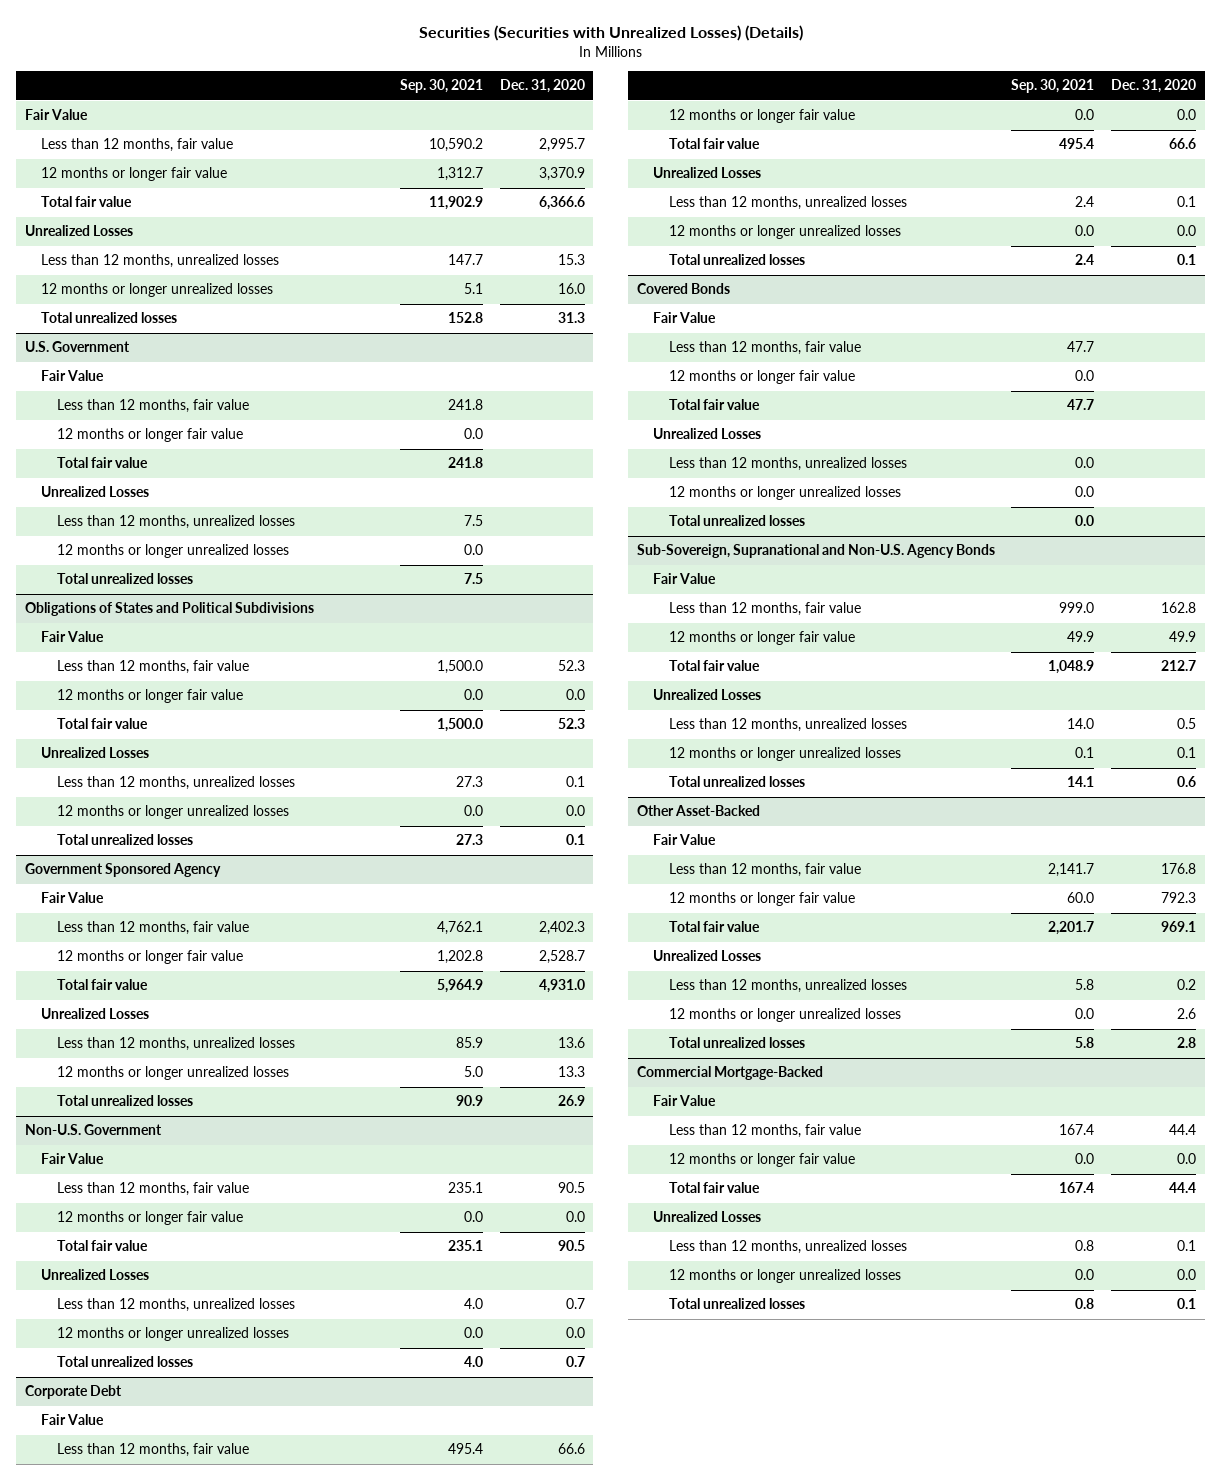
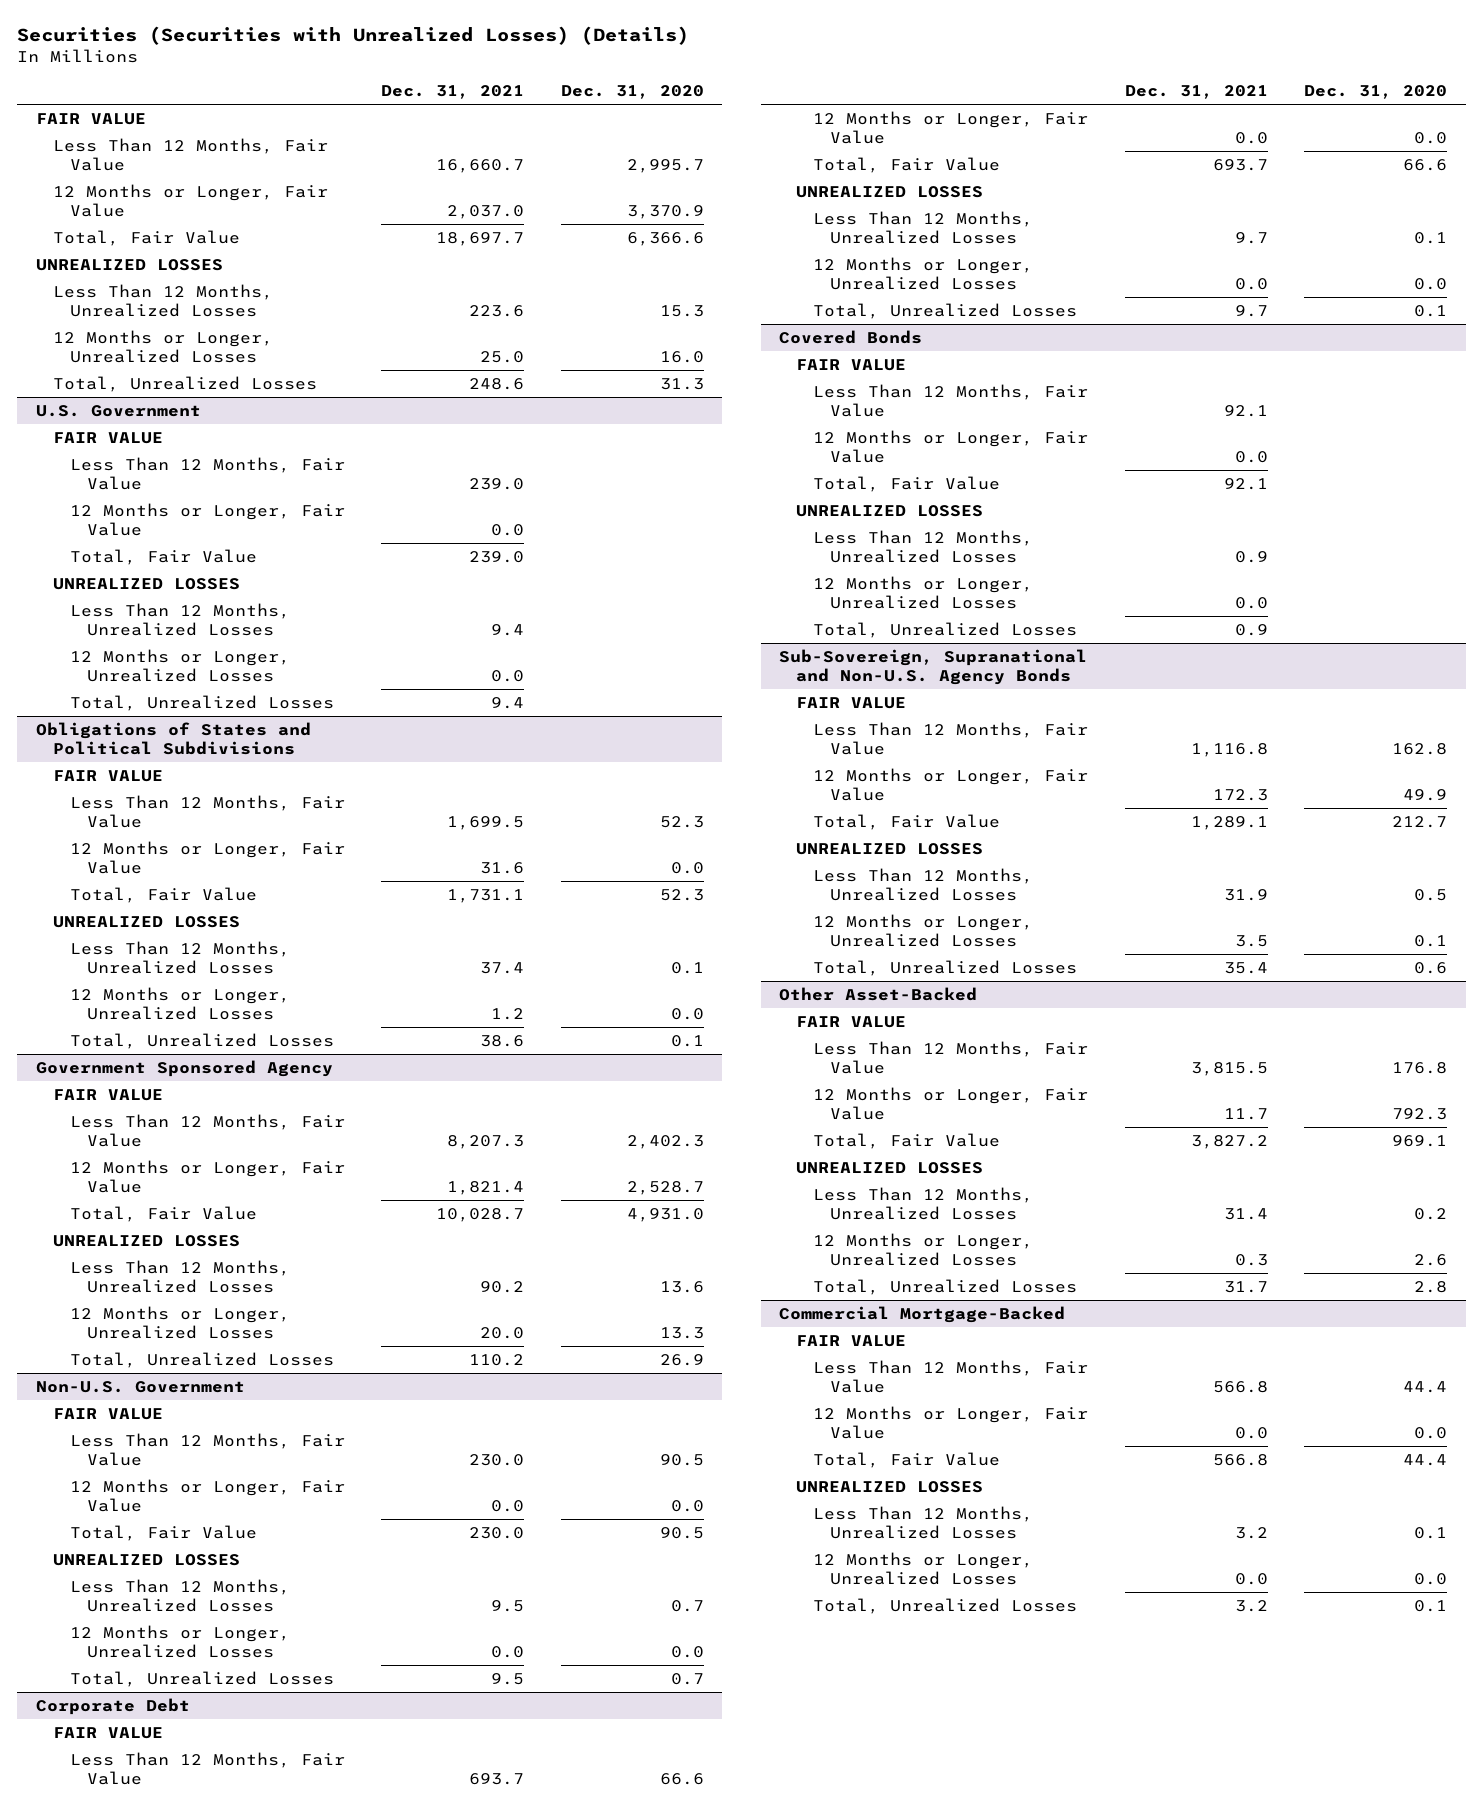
[399,79,483,94] Sep. 30, 2021 -> none
none -> [381,84,525,99] Dec. 31, 2021
[24,109,88,121] Fair Value -> [35,112,146,125] FAIR VALUE
[40,138,233,153] Less than 12 months, fair value -> [52,137,328,171] Less Than 12 Months, Fair Value
[40,167,227,182] 12 months or longer fair value -> [52,183,328,217] 12 Months or Longer, Fair Value
[40,196,132,208] Total fair value -> [52,229,240,246] Total, Fair Value
[24,225,133,237] Unrealized Losses -> [35,258,223,271] UNREALIZED LOSSES
[40,254,279,269] Less than 12 months, unrealized losses -> [52,283,273,317] Less Than 12 Months, Unrealized Losses
[40,283,273,298] 12 months or longer unrealized losses -> [52,329,273,363] 12 Months or Longer, Unrealized Losses
[40,312,177,324] Total unrealized losses -> [52,375,317,392] Total, Unrealized Losses
[40,370,104,382] Fair Value -> [52,431,163,444] FAIR VALUE
[57,399,250,414] Less than 12 months, fair value -> [69,456,345,490] Less Than 12 Months, Fair Value
[57,428,244,443] 12 months or longer fair value -> [69,502,345,536] 12 Months or Longer, Fair Value
[57,457,149,469] Total fair value -> [69,548,257,565] Total, Fair Value
[40,486,149,498] Unrealized Losses -> [52,577,240,590] UNREALIZED LOSSES
[57,515,296,530] Less than 12 months, unrealized losses -> [69,602,290,636] Less Than 12 Months, Unrealized Losses
[57,544,290,559] 12 months or longer unrealized losses -> [69,648,290,682] 12 Months or Longer, Unrealized Losses
[57,573,194,585] Total unrealized losses -> [69,694,334,711] Total, Unrealized Losses
[40,631,104,643] Fair Value -> [52,769,163,782] FAIR VALUE
[57,660,250,675] Less than 12 months, fair value -> [69,794,345,828] Less Than 12 Months, Fair Value
[57,689,244,704] 12 months or longer fair value -> [69,840,345,874] 12 Months or Longer, Fair Value
[57,718,149,730] Total fair value -> [69,886,257,903] Total, Fair Value
[40,747,149,759] Unrealized Losses -> [52,915,240,928] UNREALIZED LOSSES
[57,776,296,791] Less than 12 months, unrealized losses -> [69,940,290,974] Less Than 12 Months, Unrealized Losses
[57,805,290,820] 12 months or longer unrealized losses -> [69,986,290,1020] 12 Months or Longer, Unrealized Losses
[57,834,194,846] Total unrealized losses -> [69,1032,334,1049] Total, Unrealized Losses
[40,892,104,904] Fair Value -> [52,1088,163,1101] FAIR VALUE
[57,921,250,936] Less than 12 months, fair value -> [69,1113,345,1147] Less Than 12 Months, Fair Value
[57,950,244,965] 12 months or longer fair value -> [69,1159,345,1193] 12 Months or Longer, Fair Value
[57,979,149,991] Total fair value -> [69,1205,257,1222] Total, Fair Value
[40,1008,149,1020] Unrealized Losses -> [52,1234,240,1247] UNREALIZED LOSSES
[57,1037,296,1052] Less than 12 months, unrealized losses -> [69,1259,290,1293] Less Than 12 Months, Unrealized Losses
[57,1066,290,1081] 12 months or longer unrealized losses -> [69,1305,290,1339] 12 Months or Longer, Unrealized Losses
[57,1095,194,1107] Total unrealized losses -> [69,1351,334,1368] Total, Unrealized Losses
[40,1153,104,1165] Fair Value -> [52,1407,163,1420] FAIR VALUE
[57,1182,250,1197] Less than 12 months, fair value -> [69,1432,345,1466] Less Than 12 Months, Fair Value
[57,1211,244,1226] 12 months or longer fair value -> [69,1478,345,1512] 12 Months or Longer, Fair Value
[57,1240,149,1252] Total fair value -> [69,1524,257,1541] Total, Fair Value
[40,1269,149,1281] Unrealized Losses -> [52,1553,240,1566] UNREALIZED LOSSES
[57,1298,296,1313] Less than 12 months, unrealized losses -> [69,1578,290,1612] Less Than 12 Months, Unrealized Losses
[57,1327,290,1342] 12 months or longer unrealized losses -> [69,1624,290,1658] 12 Months or Longer, Unrealized Losses
[57,1356,194,1368] Total unrealized losses -> [69,1670,334,1687] Total, Unrealized Losses
[40,1414,104,1426] Fair Value -> [52,1726,163,1739] FAIR VALUE
[57,1443,250,1458] Less than 12 months, fair value -> [69,1751,345,1785] Less Than 12 Months, Fair Value
[669,109,856,124] 12 months or longer fair value -> [812,110,1088,144] 12 Months or Longer, Fair Value
[669,138,761,150] Total fair value -> [812,156,1000,173] Total, Fair Value
[652,167,761,179] Unrealized Losses -> [795,185,983,198] UNREALIZED LOSSES
[669,196,908,211] Less than 12 months, unrealized losses -> [812,210,1033,244] Less Than 12 Months, Unrealized Losses
[669,225,902,240] 12 months or longer unrealized losses -> [812,256,1033,290] 12 Months or Longer, Unrealized Losses
[669,254,806,266] Total unrealized losses -> [812,302,1077,319] Total, Unrealized Losses
[652,312,716,324] Fair Value -> [795,358,906,371] FAIR VALUE
[669,341,862,356] Less than 12 months, fair value -> [812,383,1088,417] Less Than 12 Months, Fair Value
[669,370,856,385] 12 months or longer fair value -> [812,429,1088,463] 12 Months or Longer, Fair Value
[669,399,761,411] Total fair value -> [812,475,1000,492] Total, Fair Value
[652,428,761,440] Unrealized Losses -> [795,504,983,517] UNREALIZED LOSSES
[669,457,908,472] Less than 12 months, unrealized losses -> [812,529,1033,563] Less Than 12 Months, Unrealized Losses
[669,486,902,501] 12 months or longer unrealized losses -> [812,575,1033,609] 12 Months or Longer, Unrealized Losses
[669,515,806,527] Total unrealized losses -> [812,621,1077,638] Total, Unrealized Losses
[652,573,716,585] Fair Value -> [795,696,906,709] FAIR VALUE
[669,602,862,617] Less than 12 months, fair value -> [812,721,1088,755] Less Than 12 Months, Fair Value
[669,631,856,646] 12 months or longer fair value -> [812,767,1088,801] 12 Months or Longer, Fair Value
[669,660,761,672] Total fair value -> [812,813,1000,830] Total, Fair Value
[652,689,761,701] Unrealized Losses -> [795,842,983,855] UNREALIZED LOSSES
[669,718,908,733] Less than 12 months, unrealized losses -> [812,867,1033,901] Less Than 12 Months, Unrealized Losses
[669,747,902,762] 12 months or longer unrealized losses -> [812,913,1033,947] 12 Months or Longer, Unrealized Losses
[669,776,806,788] Total unrealized losses -> [812,959,1077,976] Total, Unrealized Losses
[652,834,716,846] Fair Value -> [795,1015,906,1028] FAIR VALUE
[669,863,862,878] Less than 12 months, fair value -> [812,1040,1088,1074] Less Than 12 Months, Fair Value
[669,892,856,907] 12 months or longer fair value -> [812,1086,1088,1120] 12 Months or Longer, Fair Value
[669,921,761,933] Total fair value -> [812,1132,1000,1149] Total, Fair Value
[652,950,761,962] Unrealized Losses -> [795,1161,983,1174] UNREALIZED LOSSES
[669,979,908,994] Less than 12 months, unrealized losses -> [812,1186,1033,1220] Less Than 12 Months, Unrealized Losses
[669,1008,902,1023] 12 months or longer unrealized losses -> [812,1232,1033,1266] 12 Months or Longer, Unrealized Losses
[669,1037,806,1049] Total unrealized losses -> [812,1278,1077,1295] Total, Unrealized Losses
[652,1095,716,1107] Fair Value -> [795,1334,906,1347] FAIR VALUE
[669,1124,862,1139] Less than 12 months, fair value -> [812,1359,1088,1393] Less Than 12 Months, Fair Value
[669,1153,856,1168] 12 months or longer fair value -> [812,1405,1088,1439] 12 Months or Longer, Fair Value
[669,1182,761,1194] Total fair value -> [812,1451,1000,1468] Total, Fair Value
[652,1211,761,1223] Unrealized Losses -> [795,1480,983,1493] UNREALIZED LOSSES
[669,1240,908,1255] Less than 12 months, unrealized losses -> [812,1505,1033,1539] Less Than 12 Months, Unrealized Losses
[669,1269,902,1284] 12 months or longer unrealized losses -> [812,1551,1033,1585] 12 Months or Longer, Unrealized Losses
[669,1298,806,1310] Total unrealized losses -> [812,1597,1077,1614] Total, Unrealized Losses

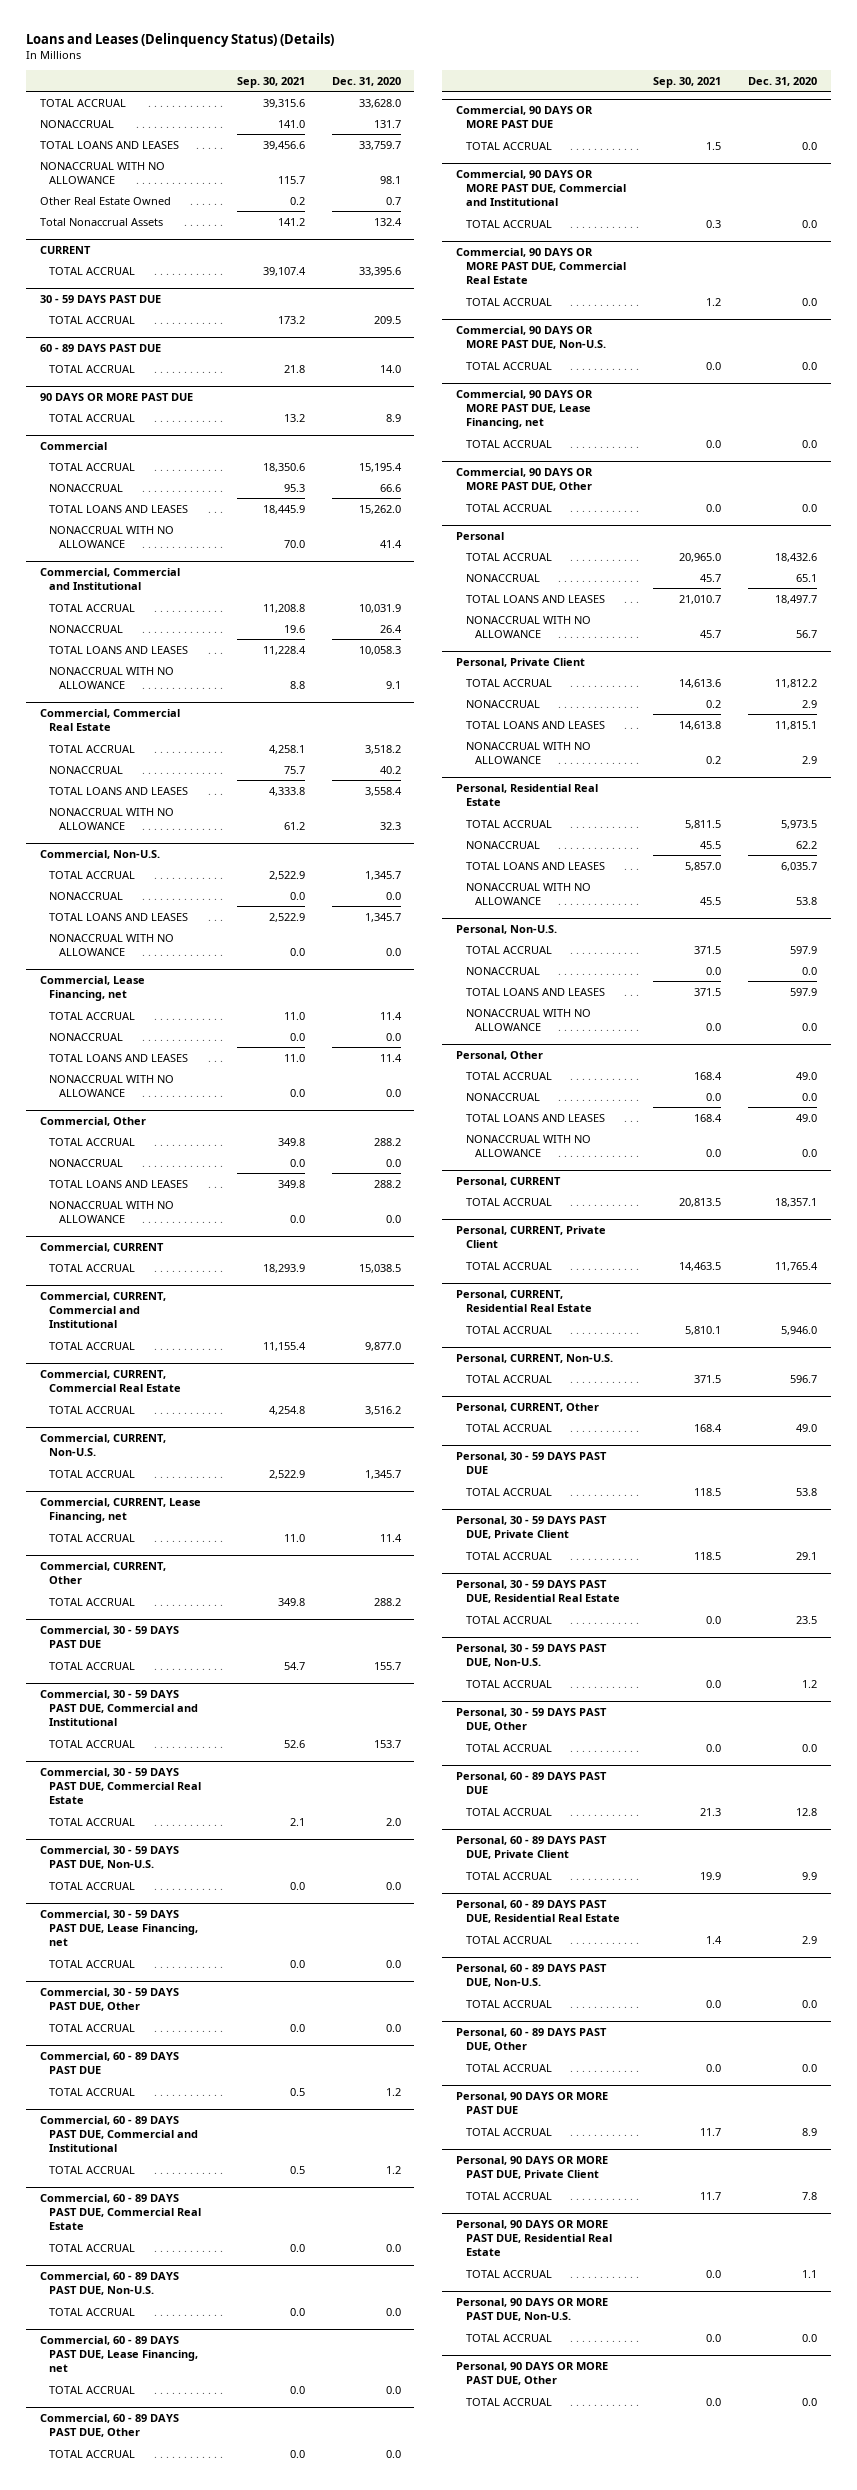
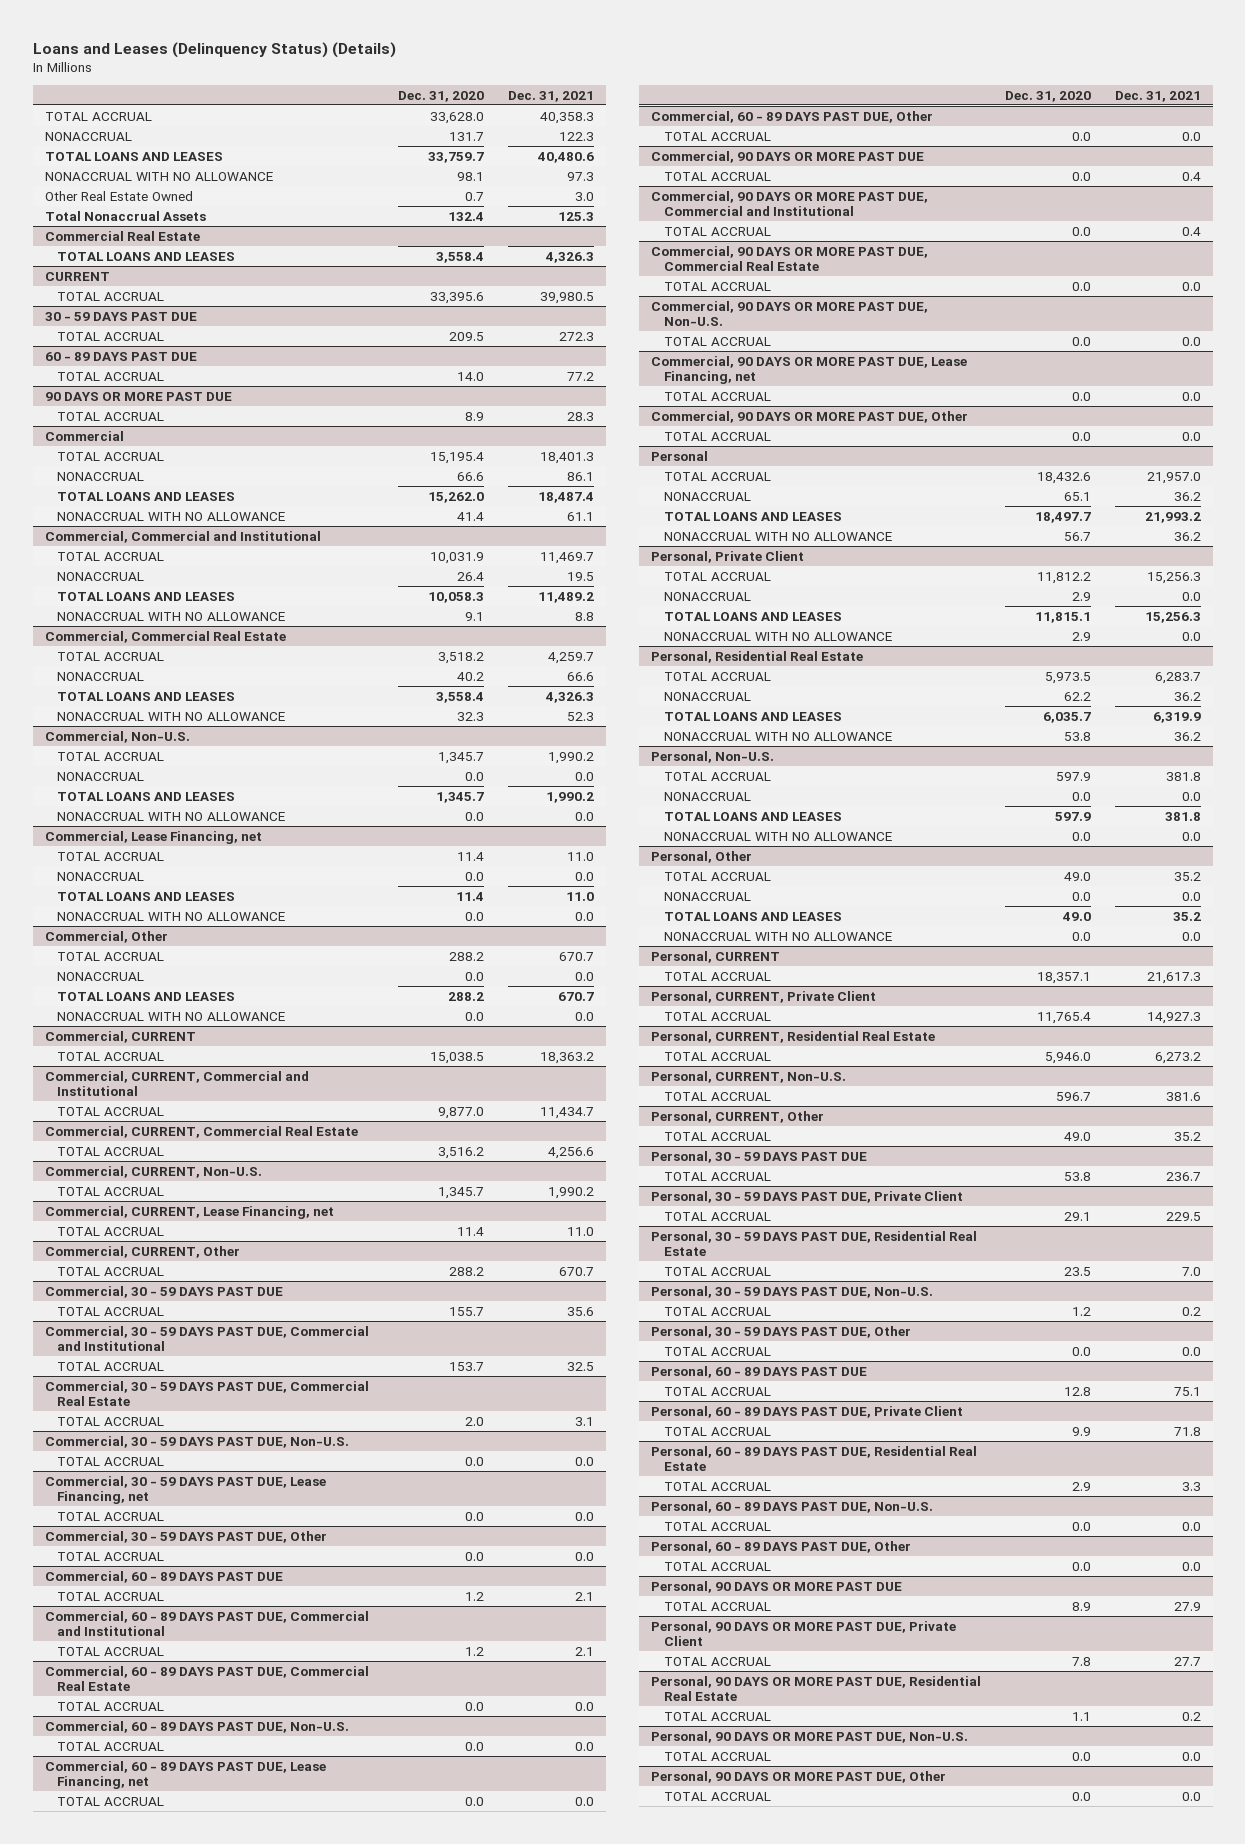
[236,76,305,88] Sep. 30, 2021 -> none
none -> [508,90,595,102] Dec. 31, 2021
none -> [44,230,200,241] Commercial Real Estate
none -> [56,251,235,261] TOTAL LOANS AND LEASES

